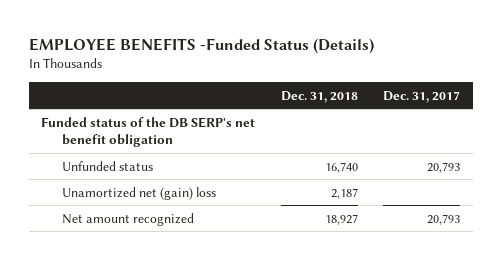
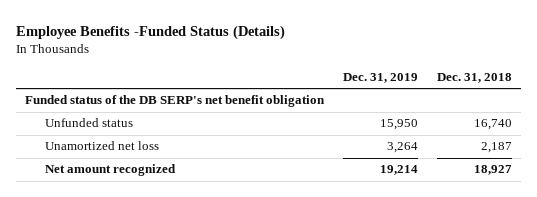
[28,37,374,54] EMPLOYEE BENEFITS -Funded Status (Details) -> [15,24,285,40] Employee Benefits -Funded Status (Details)
[382,90,460,103] Dec. 31, 2017 -> none
none -> [342,73,418,84] Dec. 31, 2019
[61,186,216,200] Unamortized net (gain) loss -> [44,141,159,151] Unamortized net loss

